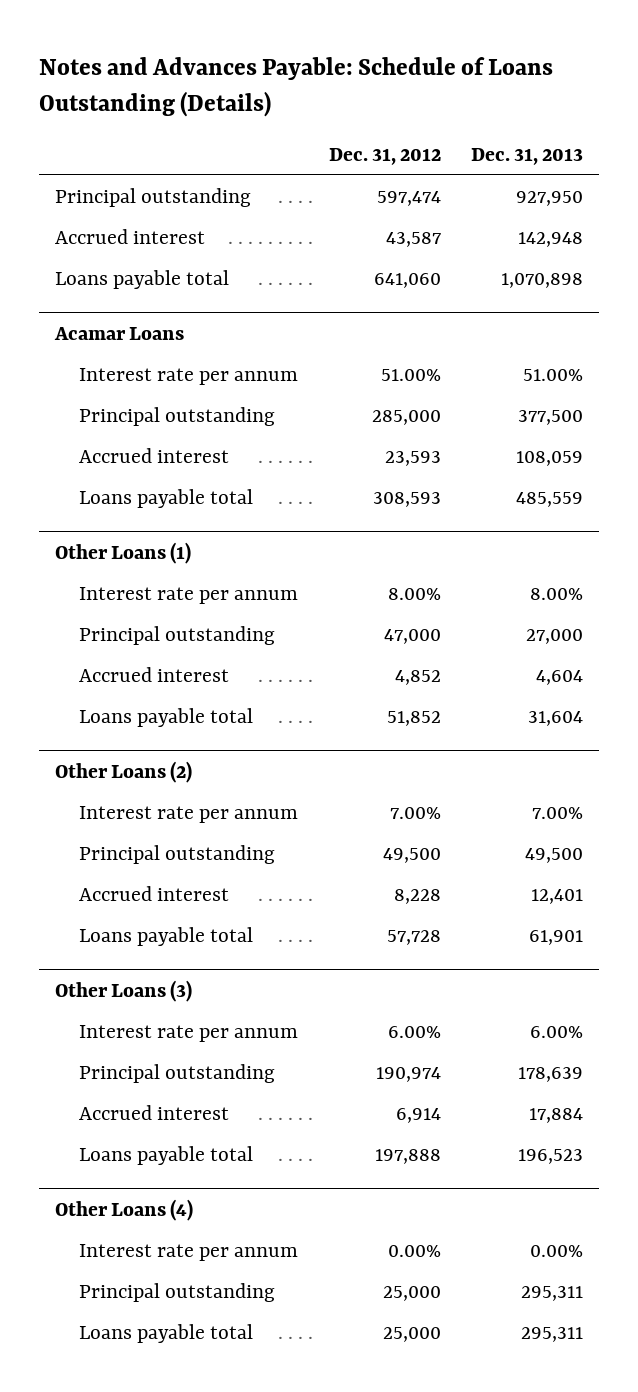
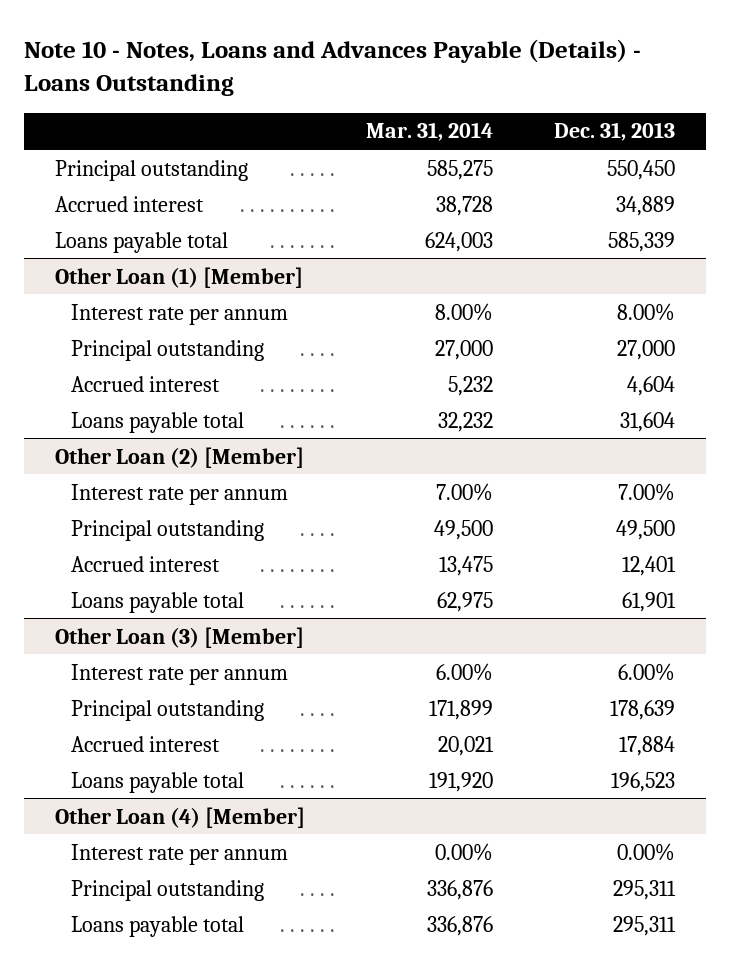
[39,57,554,117] Notes and Advances Payable: Schedule of Loans Outstanding (Details) -> [23,38,641,97] Note 10 - Notes, Loans and Advances Payable (Details) - Loans Outstanding
[328,147,441,165] Dec. 31, 2012 -> none
none -> [365,122,493,142] Mar. 31, 2014
[53,326,184,340] Acamar Loans -> none
[78,367,298,385] Interest rate per annum -> none
[78,406,275,426] Principal outstanding -> none
[78,447,229,463] Accrued interest -> none
[78,488,253,508] Loans payable total -> none
[516,190,584,206] 927,950 -> [607,159,676,180] 550,450
[518,231,584,247] 142,948 -> [616,195,676,216] 34,889
[501,272,584,288] 1,070,898 -> [608,231,676,252] 585,339
[54,541,191,564] Other Loans (1) -> [54,266,303,288] Other Loan (1) [Member]
[54,760,192,783] Other Loans (2) -> [54,446,304,468] Other Loan (2) [Member]
[54,979,192,1002] Other Loans (3) -> [54,626,304,648] Other Loan (3) [Member]
[54,1198,193,1221] Other Loans (4) -> [54,806,305,828] Other Loan (4) [Member]

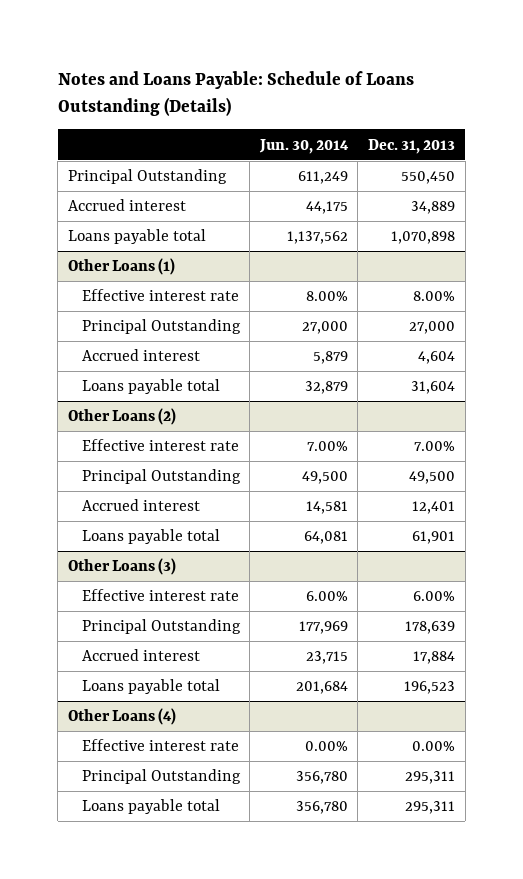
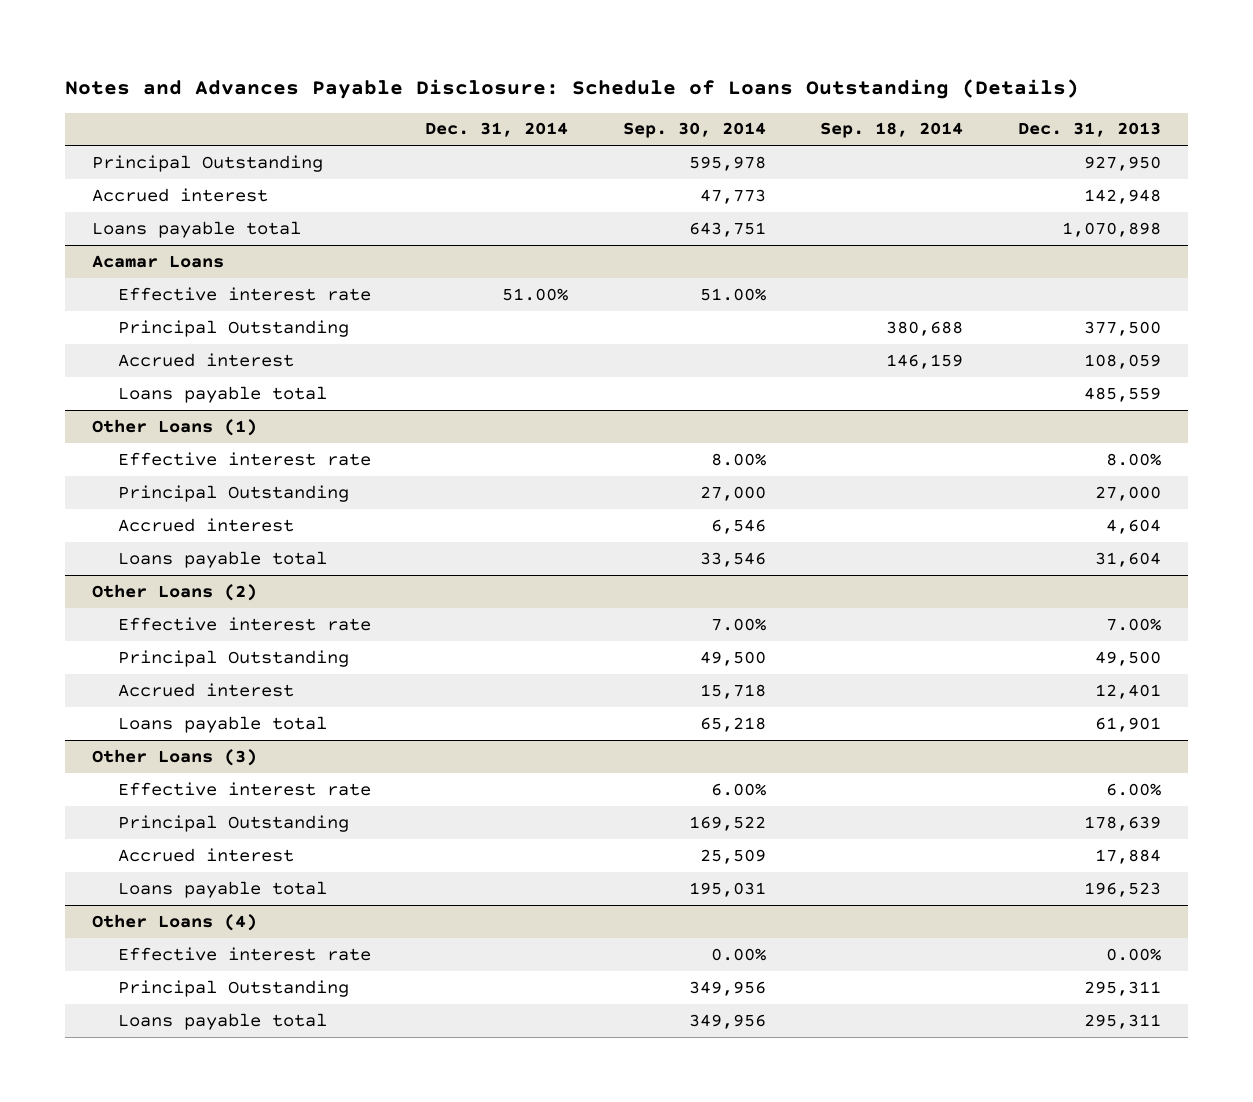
[57,70,414,116] Notes and Loans Payable: Schedule of Loans Outstanding (Details) -> [64,78,1079,99] Notes and Advances Payable Disclosure: Schedule of Loans Outstanding (Details)
[258,138,349,154] Jun. 30, 2014 -> none
none -> [425,122,569,138] Dec. 31, 2014
none -> [622,122,766,139] Sep. 30, 2014
none -> [820,122,964,139] Sep. 18, 2014
[401,171,456,185] 550,450 -> [1083,155,1161,171] 927,950
[411,201,456,215] 34,889 -> [1083,188,1161,204] 142,948
none -> [91,254,224,268] Acamar Loans
none -> [117,286,371,301] Effective interest rate
none -> [117,319,349,337] Principal Outstanding
none -> [117,352,294,367] Accrued interest
none -> [117,385,327,403] Loans payable total

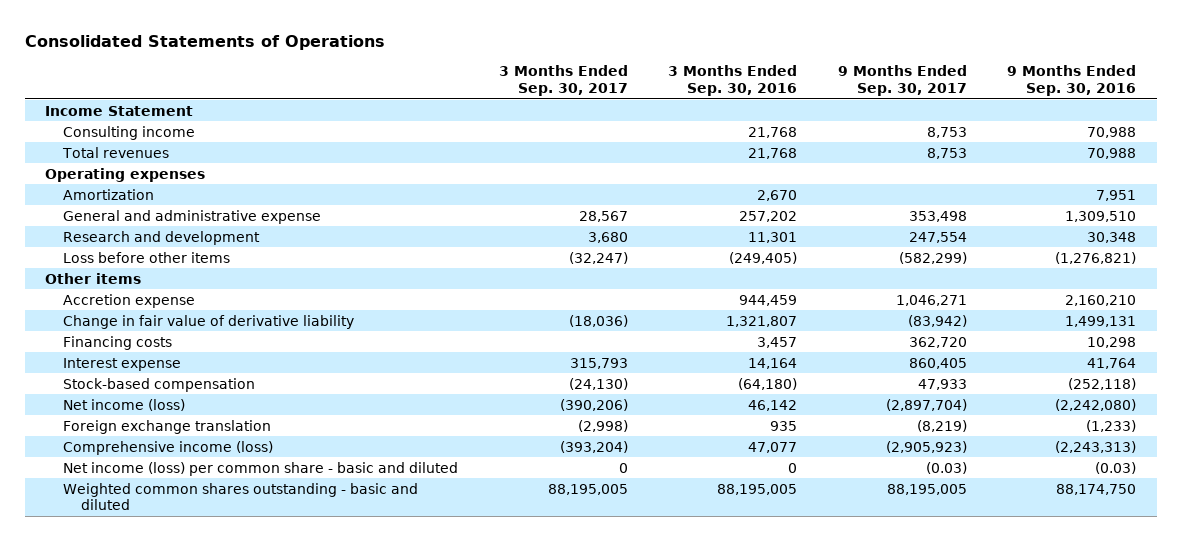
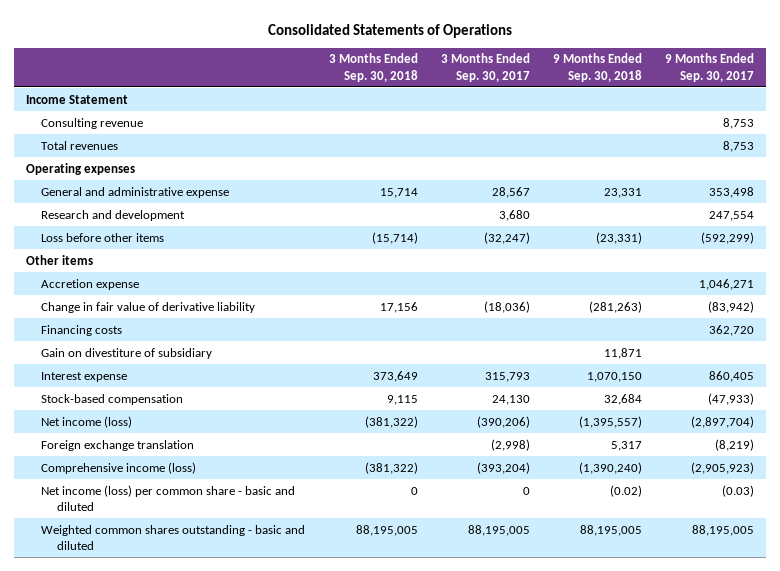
[668,65,798,97] 3 Months Ended Sep. 30, 2016 -> none
[1007,65,1137,97] 9 Months Ended Sep. 30, 2016 -> none
none -> [328,53,418,82] 3 Months Ended Sep. 30, 2018
none -> [552,53,642,82] 9 Months Ended Sep. 30, 2018
[62,125,195,140] Consulting income -> [41,117,144,129] Consulting revenue
[62,188,154,200] Amortization -> none
[898,251,967,264] (582,299) -> [700,231,754,244] (592,299)
none -> [41,347,213,359] Gain on divestiture of subsidiary
[568,377,628,390] (24,130) -> [491,394,530,405] 24,130
[917,378,967,390] 47,933 -> [707,392,754,405] (47,933)

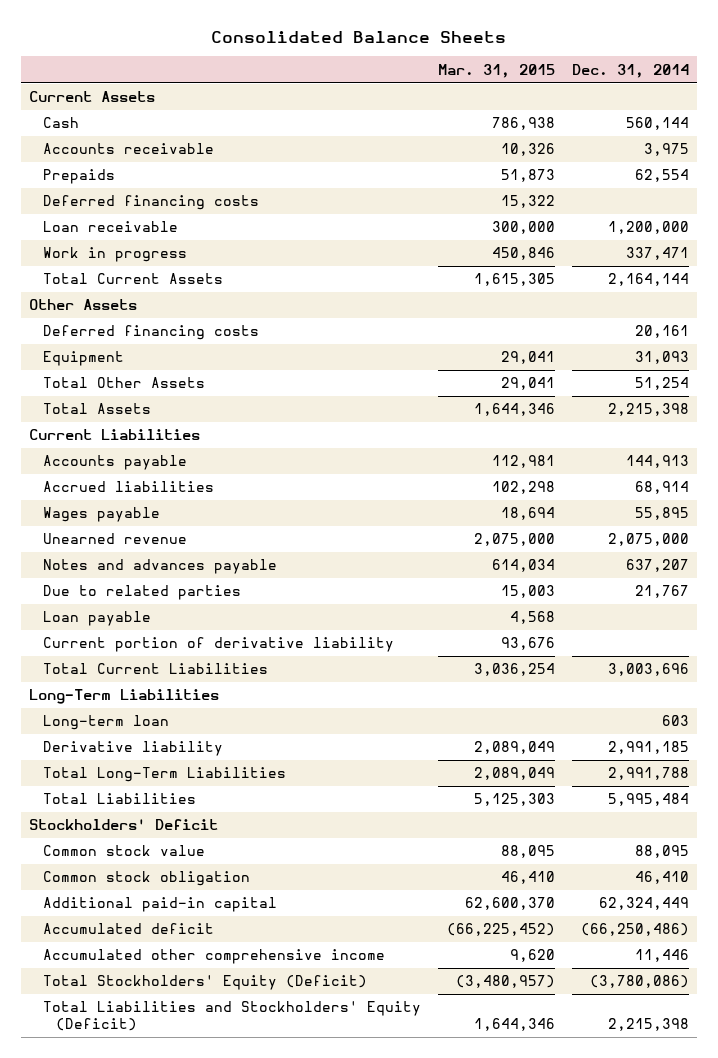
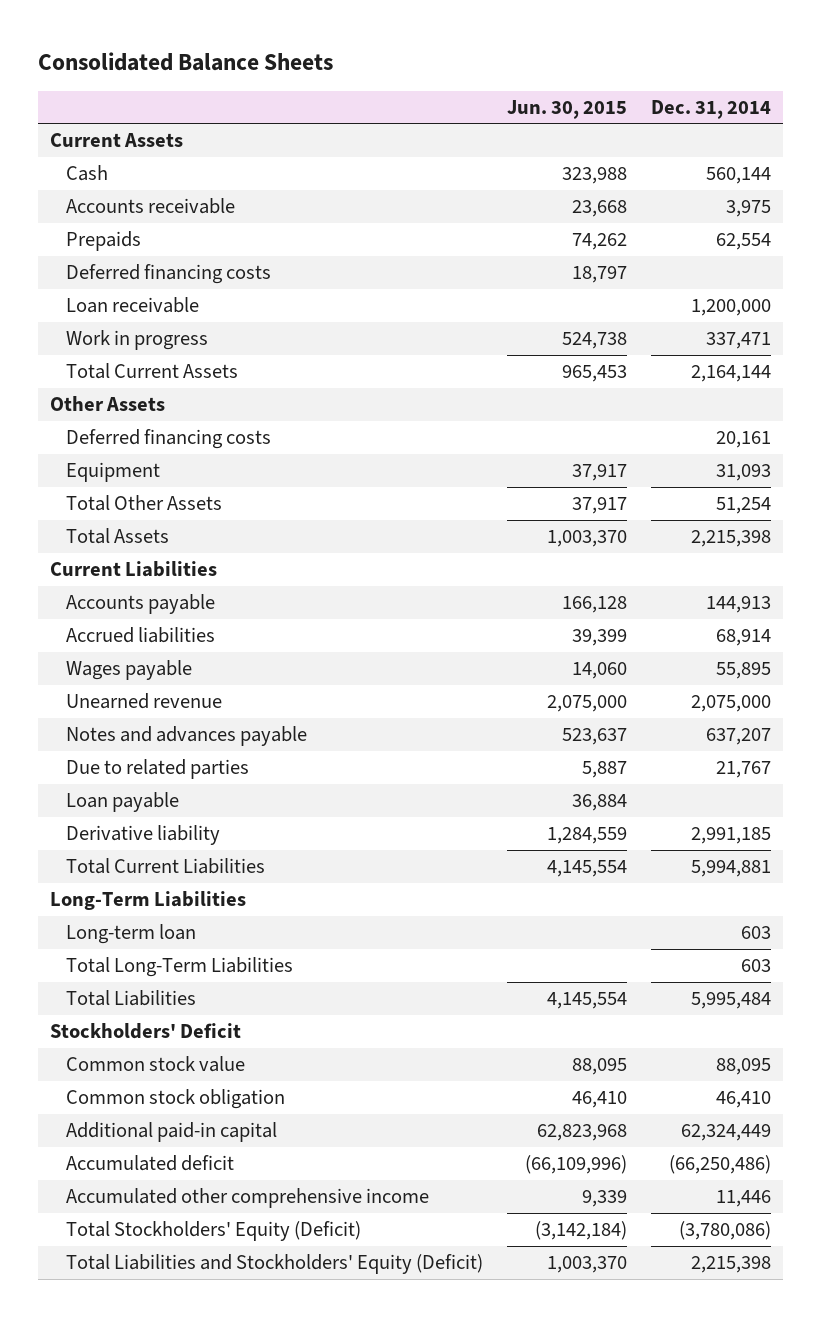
[437,63,555,78] Mar. 31, 2015 -> none
none -> [506,99,627,119] Jun. 30, 2015
[42,637,394,653] Current portion of derivative liability -> none
[42,741,223,757] Derivative liability -> [65,825,220,846] Derivative liability
[607,663,689,677] 3,003,696 -> [690,860,771,878] 5,994,881
[607,767,689,781] 2,991,788 -> [740,959,771,973] 603

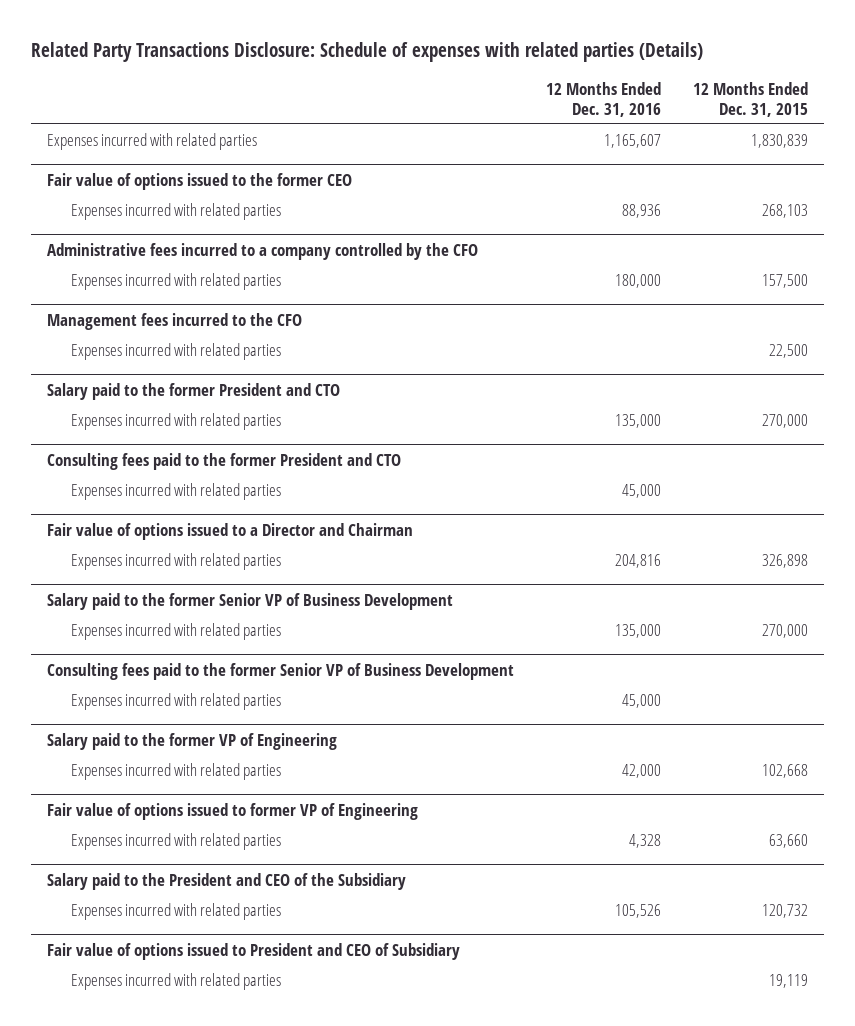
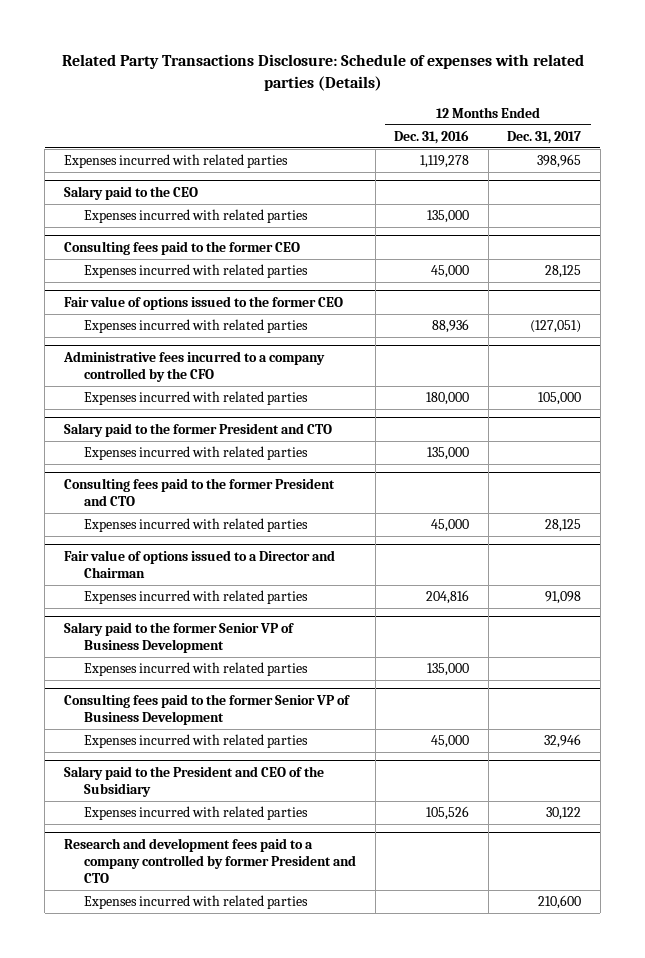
[692,82,808,117] 12 Months Ended Dec. 31, 2015 -> none
none -> [507,130,582,144] Dec. 31, 2017
[604,134,662,149] 1,165,607 -> [420,155,470,169] 1,119,278
none -> [63,185,198,200] Salary paid to the CEO
none -> [84,209,309,224] Expenses incurred with related parties
none -> [63,240,300,255] Consulting fees paid to the former CEO
none -> [84,264,309,279] Expenses incurred with related parties
[47,312,303,330] Management fees incurred to the CFO -> none
[70,343,281,361] Expenses incurred with related parties -> none
[47,732,338,750] Salary paid to the former VP of Engineering -> none
[70,763,281,781] Expenses incurred with related parties -> none
[47,802,419,820] Fair value of options issued to former VP of Engineering -> none
[70,833,281,851] Expenses incurred with related parties -> none
[47,942,461,960] Fair value of options issued to President and CEO of Subsidiary -> none
none -> [63,837,357,884] Research and development fees paid to a company controlled by former President and CTO

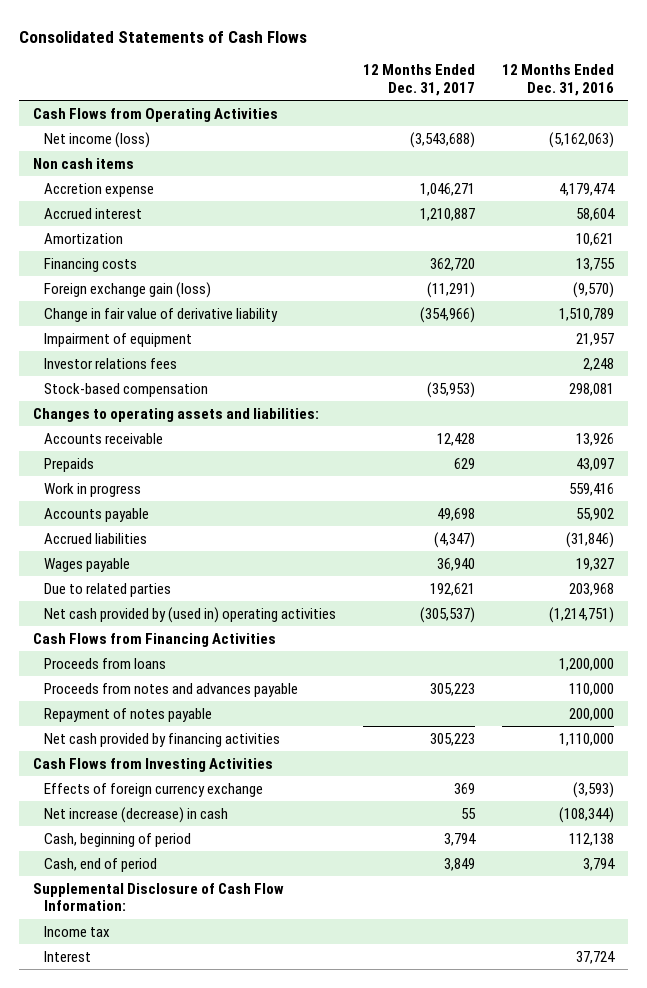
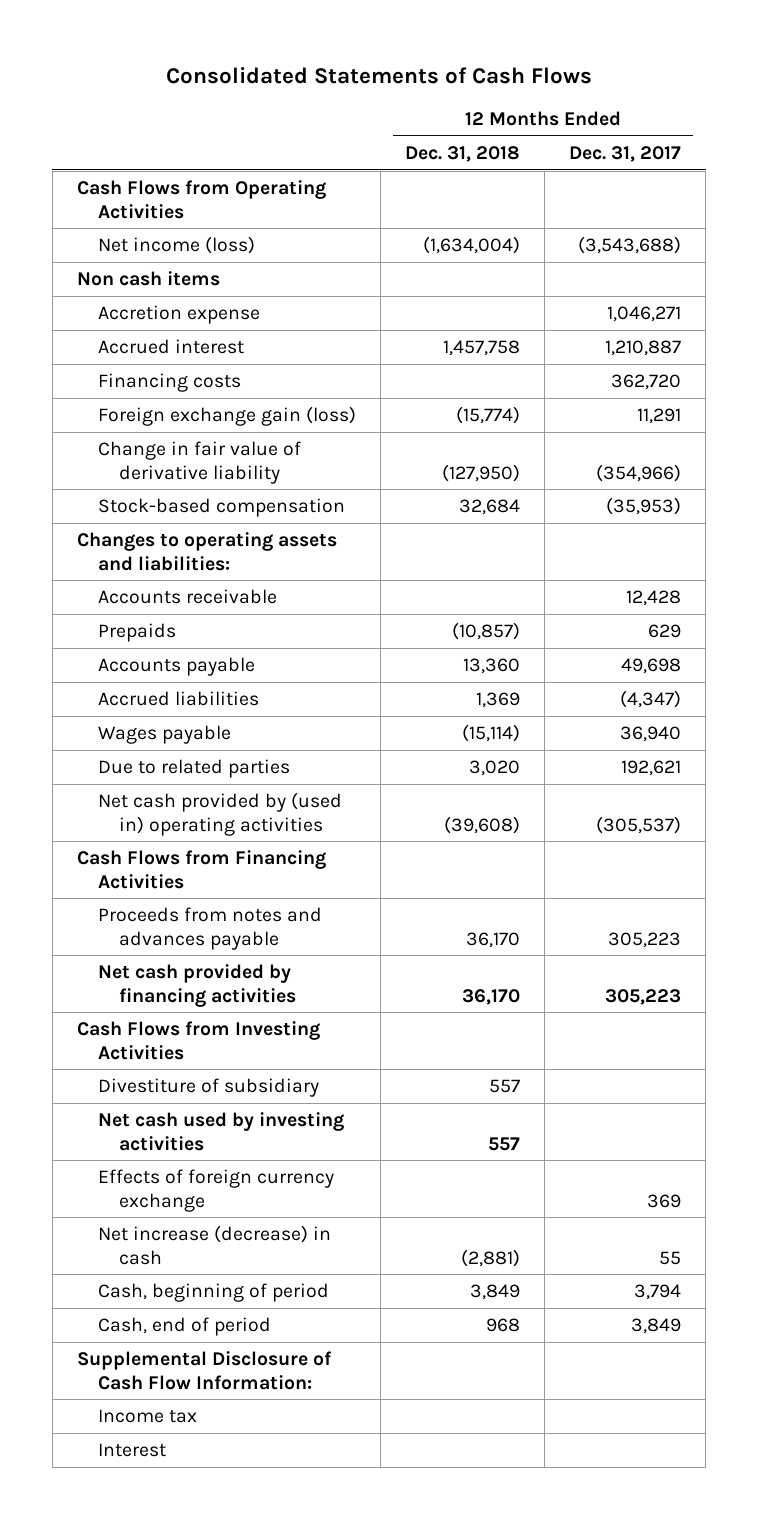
[502,64,615,96] 12 Months Ended Dec. 31, 2016 -> none
none -> [404,145,520,162] Dec. 31, 2018
[43,232,123,244] Amortization -> none
[427,281,476,298] (11,291) -> [637,407,682,424] 11,291
[43,332,192,347] Impairment of equipment -> none
[43,357,177,369] Investor relations fees -> none
[43,482,141,497] Work in progress -> none
[43,657,166,669] Proceeds from loans -> none
[43,707,212,722] Repayment of notes payable -> none
none -> [97,1077,319,1097] Divestiture of subsidiary
none -> [97,1111,344,1151] Net cash used by investing activities

